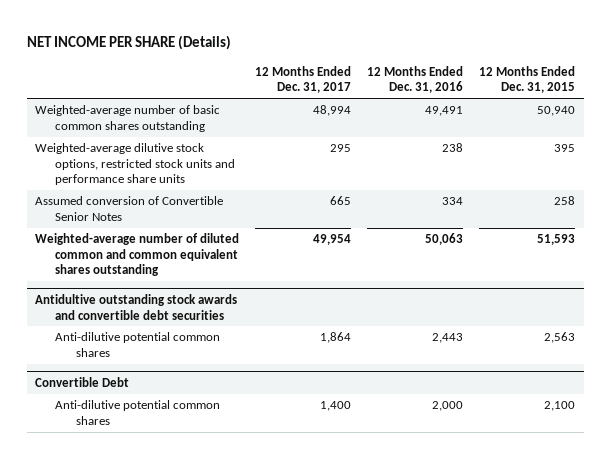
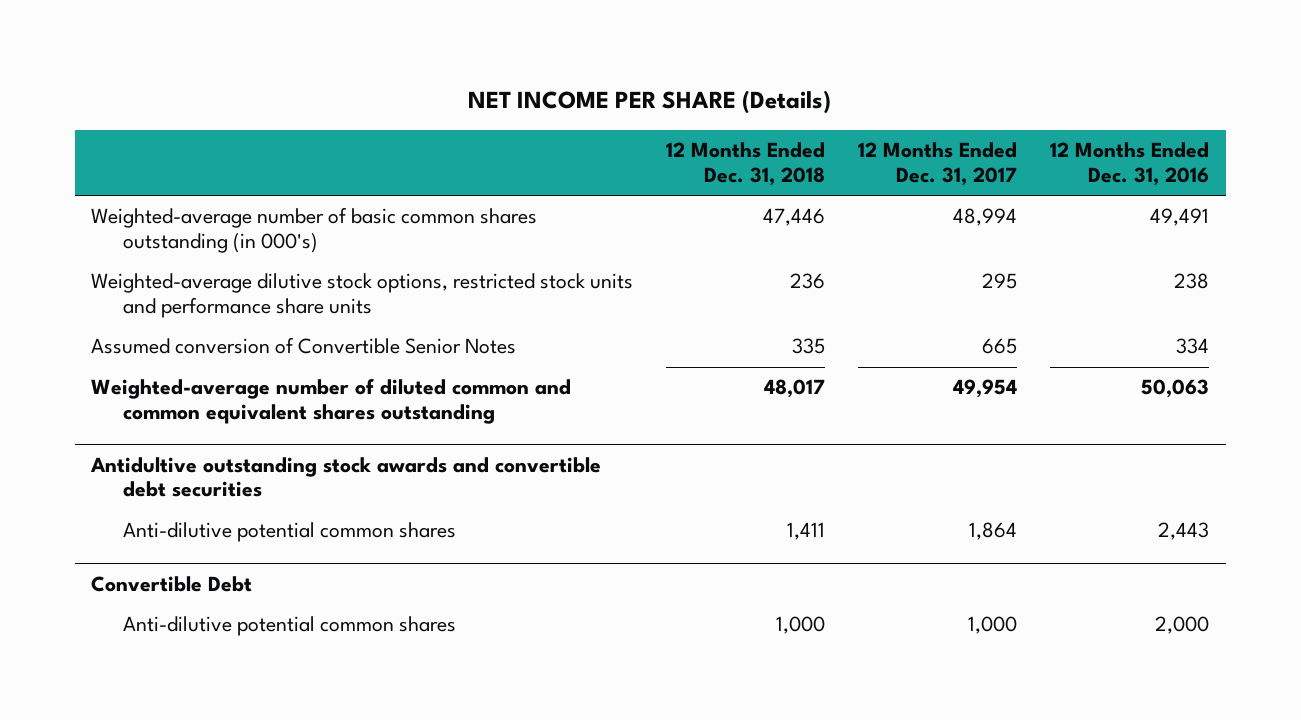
[479,66,576,94] 12 Months Ended Dec. 31, 2015 -> none
none -> [666,142,826,186] 12 Months Ended Dec. 31, 2018
[35,105,221,132] Weighted-average number of basic common shares outstanding -> [91,207,538,254] Weighted-average number of basic common shares outstanding (in 000's)
[320,401,352,412] 1,400 -> [968,616,1018,635] 1,000

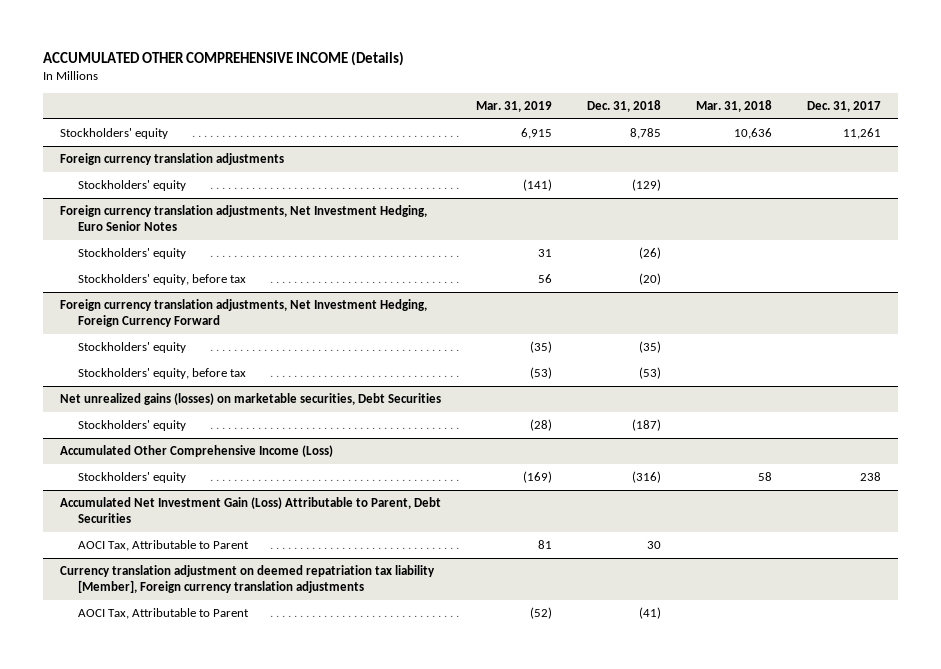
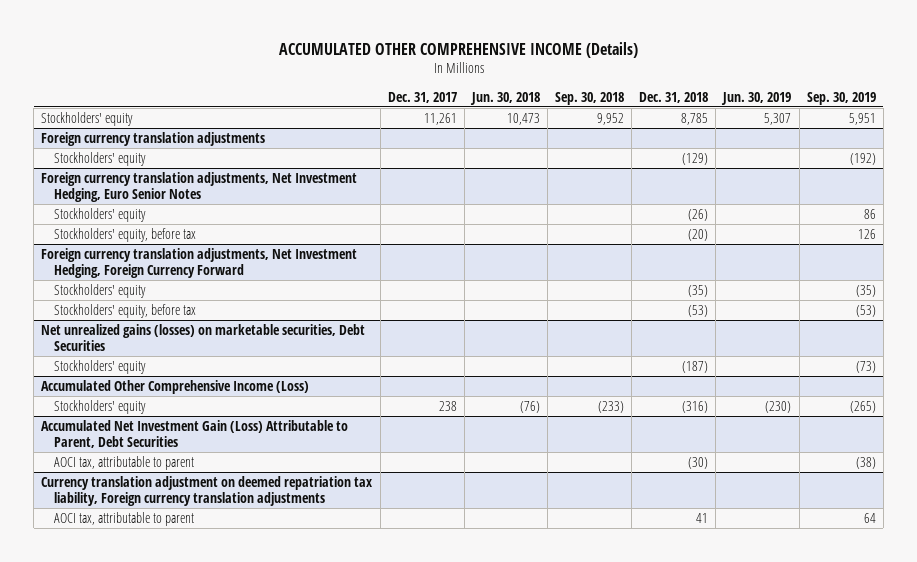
[476,101,553,113] Mar. 31, 2019 -> none
[695,100,772,113] Mar. 31, 2018 -> none
none -> [469,91,540,105] Jun. 30, 2018
none -> [555,91,625,105] Sep. 30, 2018
none -> [721,91,792,105] Jun. 30, 2019
none -> [806,91,876,105] Sep. 30, 2019
[77,539,249,551] AOCI Tax, Attributable to Parent -> [53,455,194,470] AOCI tax, attributable to parent
[646,540,661,549] 30 -> [688,456,709,469] (30)
[60,564,436,594] Currency translation adjustment on deemed repatriation tax liability [Member], Foreign currency translation adjustments -> [41,475,373,506] Currency translation adjustment on deemed repatriation tax liability, Foreign currency translation adjustments
[77,607,249,619] AOCI Tax, Attributable to Parent -> [53,511,194,526] AOCI tax, attributable to parent
[638,606,661,619] (41) -> [696,512,709,523] 41

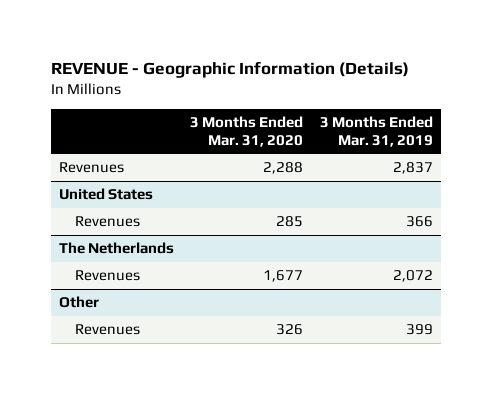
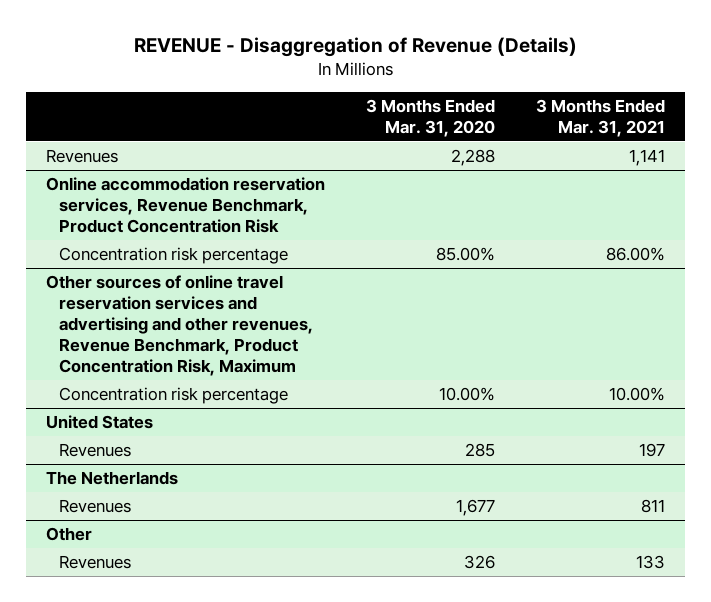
[50,60,409,78] REVENUE - Geographic Information (Details) -> [133,36,577,57] REVENUE - Disaggregation of Revenue (Details)
[320,116,434,147] 3 Months Ended Mar. 31, 2019 -> none
none -> [536,98,666,137] 3 Months Ended Mar. 31, 2021
none -> [46,177,326,234] Online accommodation reservation services, Revenue Benchmark, Product Concentration Risk
none -> [58,247,288,265] Concentration risk percentage
none -> [46,275,313,376] Other sources of online travel reservation services and advertising and other revenues, Revenue Benchmark, Product Concentration Risk, Maximum
none -> [58,387,288,405] Concentration risk percentage

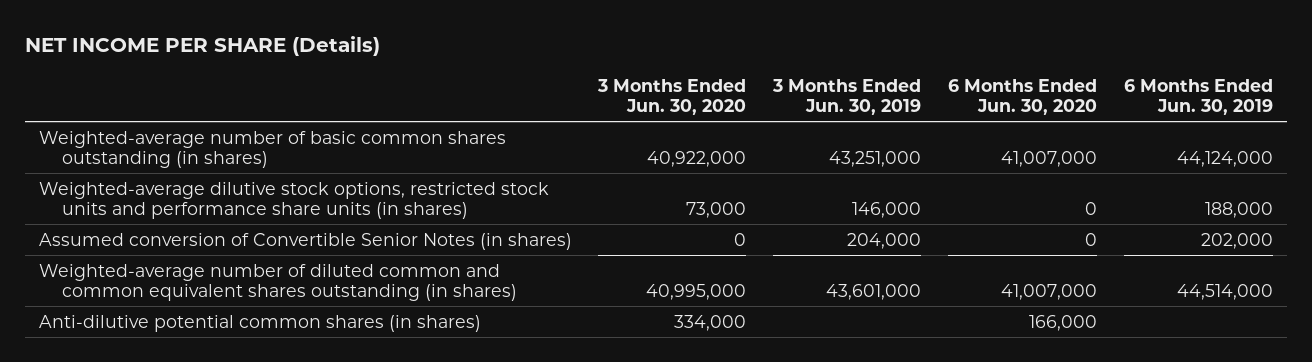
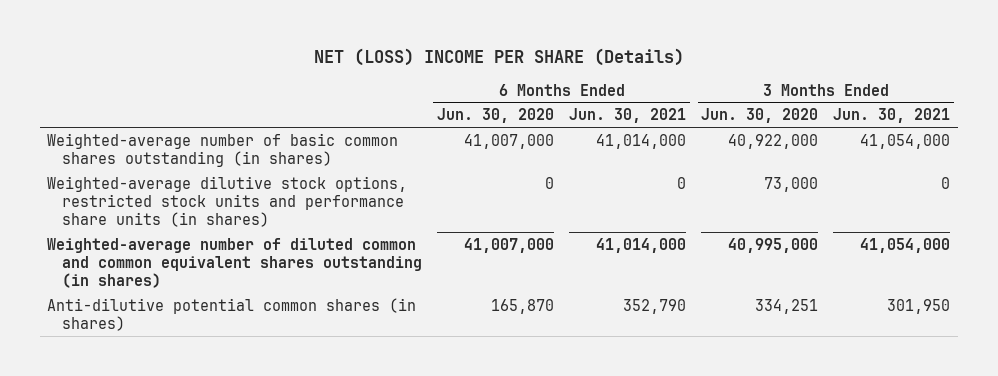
[25,36,381,57] NET INCOME PER SHARE (Details) -> [313,47,684,66] NET (LOSS) INCOME PER SHARE (Details)
[772,78,922,115] 3 Months Ended Jun. 30, 2019 -> none
[1124,78,1274,115] 6 Months Ended Jun. 30, 2019 -> none
none -> [569,108,687,124] Jun. 30, 2021
none -> [833,108,951,124] Jun. 30, 2021
[38,232,572,250] Assumed conversion of Convertible Senior Notes (in shares) -> none
[674,314,747,331] 334,000 -> [755,298,819,314] 334,251
[1029,314,1098,331] 166,000 -> [491,298,555,314] 165,870

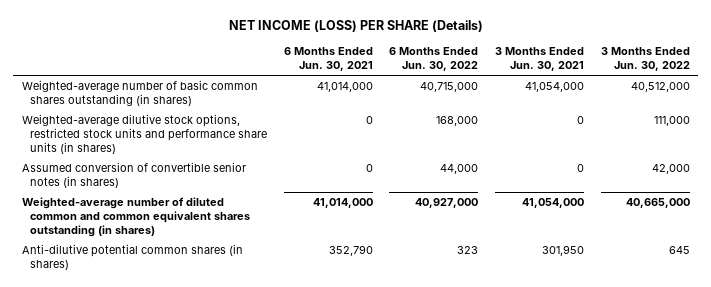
[313,47,684,66] NET (LOSS) INCOME PER SHARE (Details) -> [228,20,483,33] NET INCOME (LOSS) PER SHARE (Details)
[437,108,555,124] Jun. 30, 2020 -> none
[701,108,819,124] Jun. 30, 2020 -> none
none -> [389,47,479,72] 6 Months Ended Jun. 30, 2022
none -> [600,47,690,72] 3 Months Ended Jun. 30, 2022
none -> [21,161,246,188] Assumed conversion of convertible senior notes (in shares)

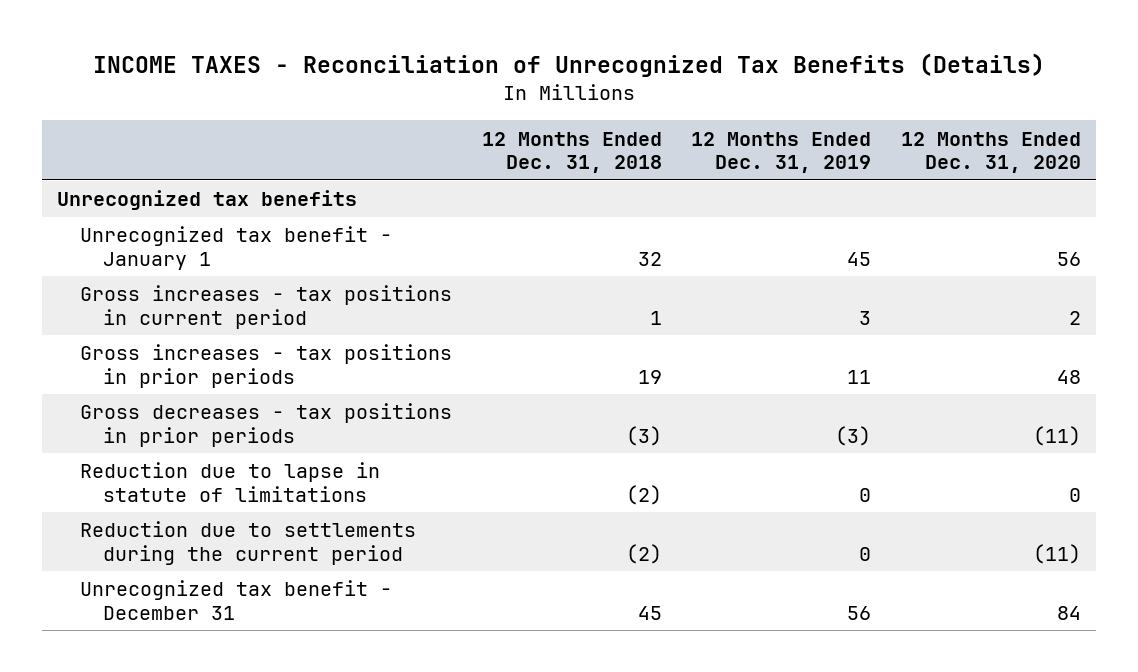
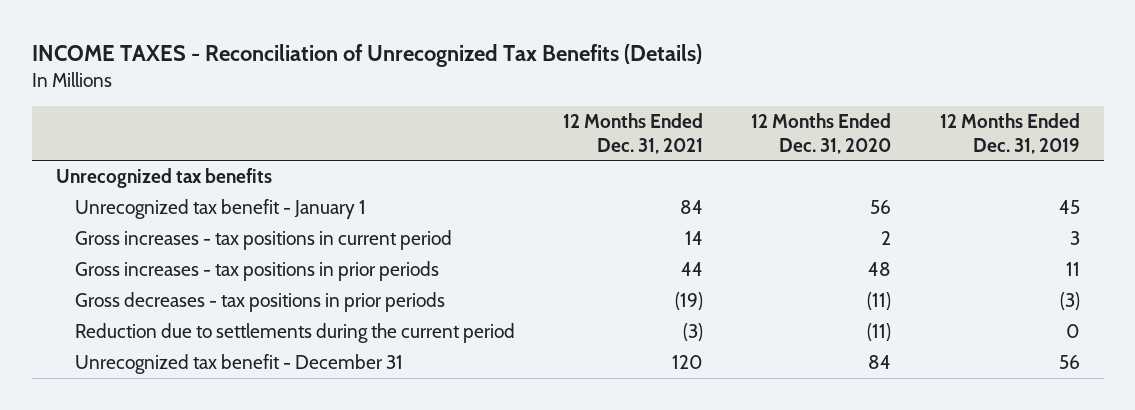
[481,131,662,174] 12 Months Ended Dec. 31, 2018 -> none
none -> [563,112,704,154] 12 Months Ended Dec. 31, 2021
[79,462,380,502] Reduction due to lapse in statute of limitations -> none

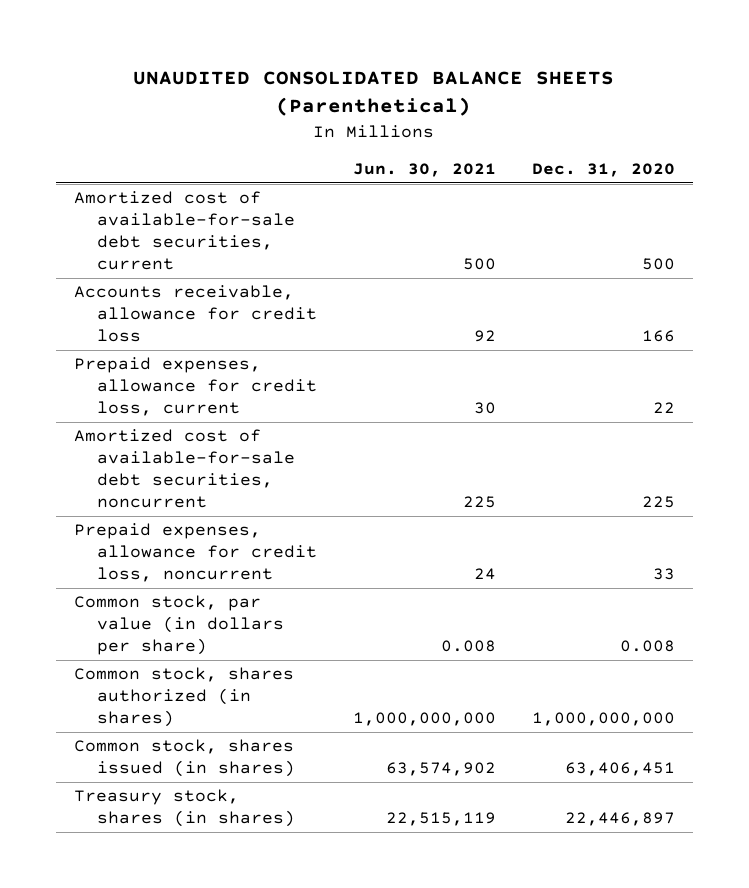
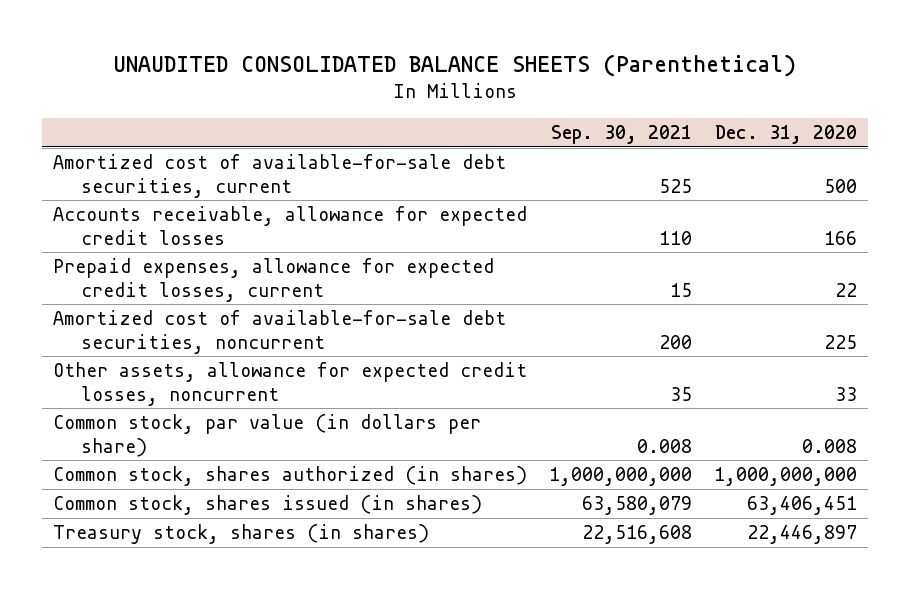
[352,163,496,178] Jun. 30, 2021 -> none
none -> [550,124,692,144] Sep. 30, 2021
[73,285,318,343] Accounts receivable, allowance for credit loss -> [53,206,528,245] Accounts receivable, allowance for expected credit losses
[73,357,318,417] Prepaid expenses, allowance for credit loss, current -> [53,258,495,302] Prepaid expenses, allowance for expected credit losses, current
[73,523,318,583] Prepaid expenses, allowance for credit loss, noncurrent -> [53,362,528,406] Other assets, allowance for expected credit losses, noncurrent

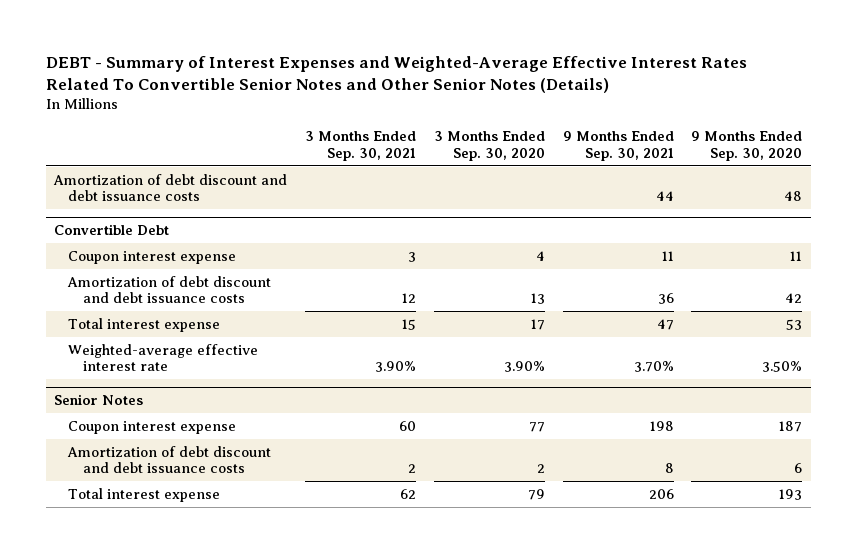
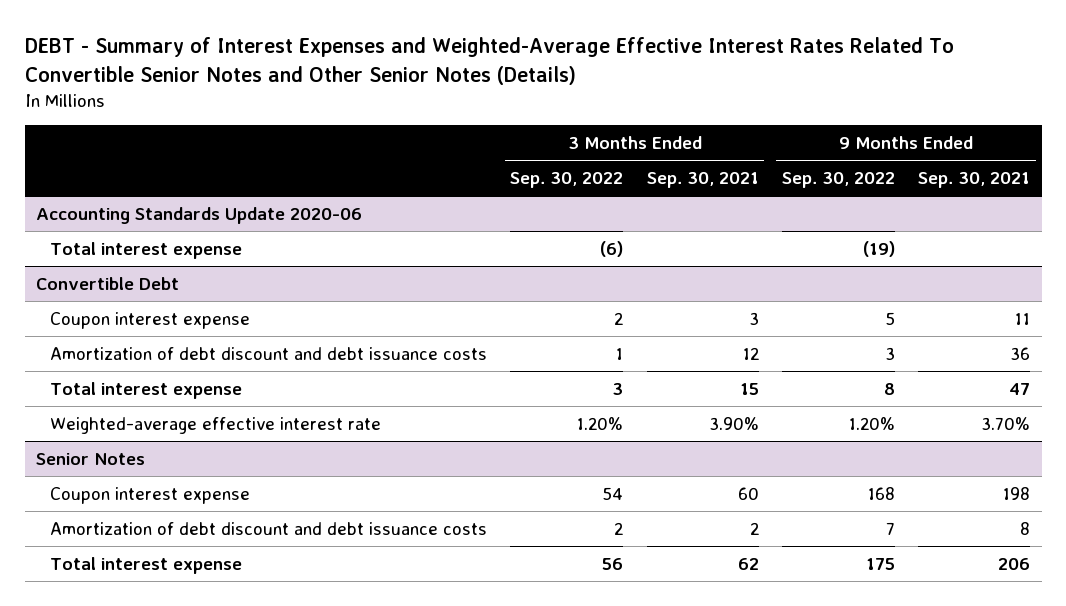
[433,131,545,162] 3 Months Ended Sep. 30, 2020 -> none
[691,131,803,162] 9 Months Ended Sep. 30, 2020 -> none
none -> [510,171,624,188] Sep. 30, 2022
none -> [781,171,895,188] Sep. 30, 2022
[53,173,288,202] Amortization of debt discount and debt issuance costs -> none
none -> [36,206,363,224] Accounting Standards Update 2020-06
none -> [50,241,243,259] Total interest expense

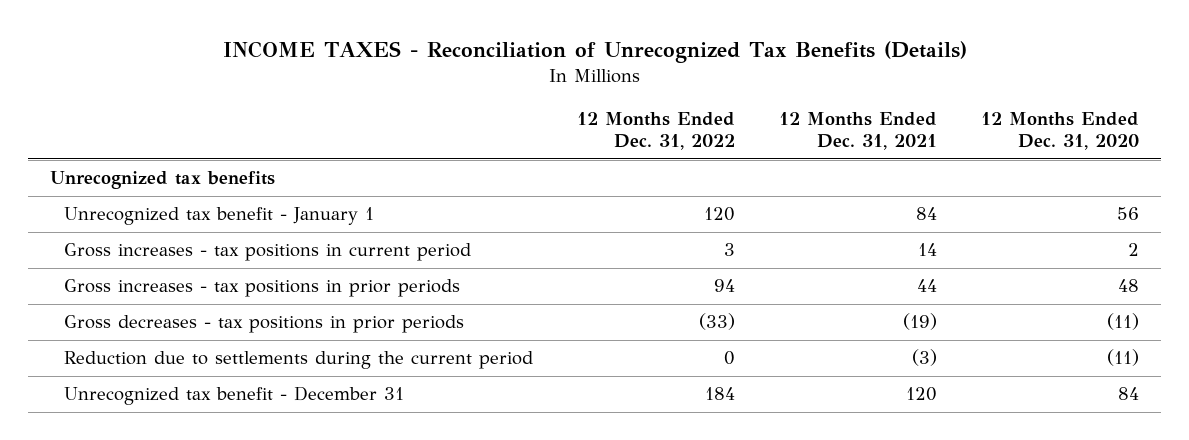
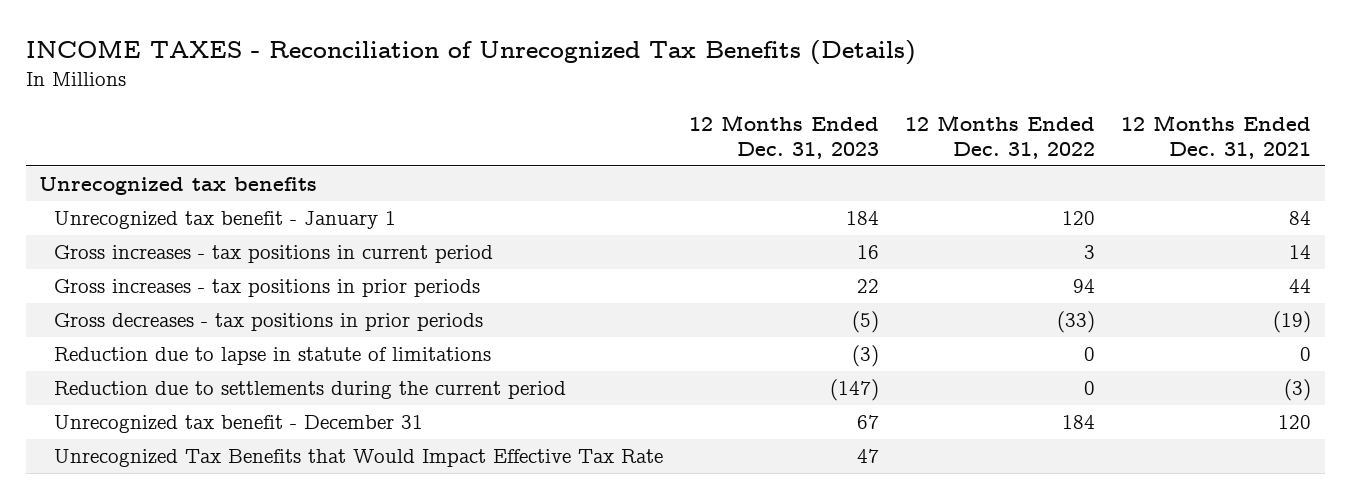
[980,112,1139,151] 12 Months Ended Dec. 31, 2020 -> none
none -> [689,115,880,159] 12 Months Ended Dec. 31, 2023
none -> [53,347,491,366] Reduction due to lapse in statute of limitations
none -> [53,449,663,468] Unrecognized Tax Benefits that Would Impact Effective Tax Rate

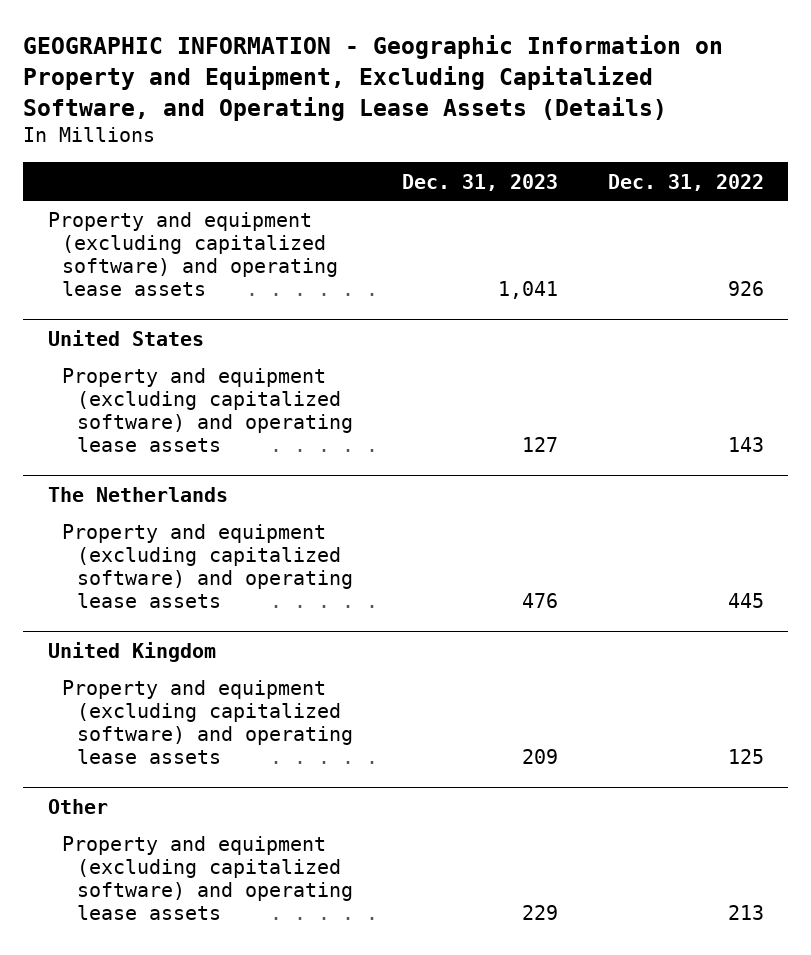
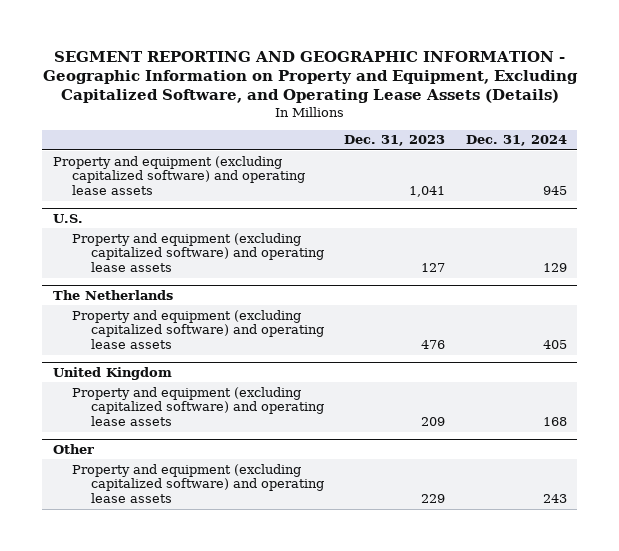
[22,34,723,121] GEOGRAPHIC INFORMATION - Geographic Information on Property and Equipment, Excluding Capitalized Software, and Operating Lease Assets (Details) -> [42,50,578,104] SEGMENT REPORTING AND GEOGRAPHIC INFORMATION - Geographic Information on Property and Equipment, Excluding Capitalized Software, and Operating Lease Assets (Details)
[607,173,764,191] Dec. 31, 2022 -> none
none -> [465,135,567,147] Dec. 31, 2024
[47,329,204,346] United States -> [52,213,83,223] U.S.

